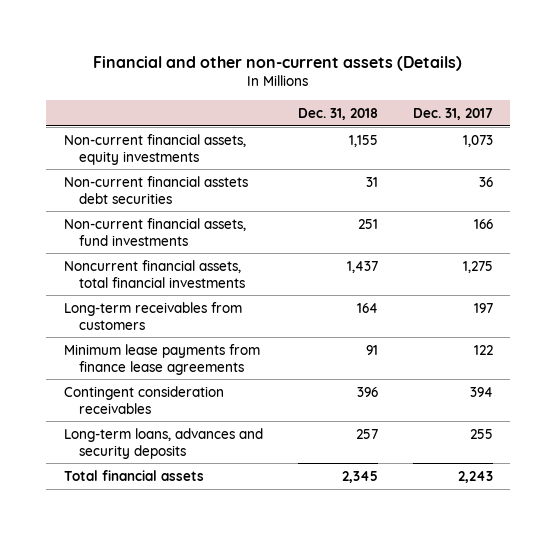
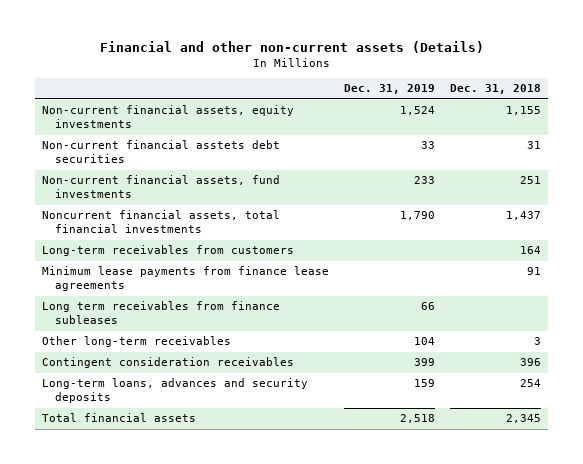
[412,107,493,120] Dec. 31, 2017 -> none
none -> [344,84,436,95] Dec. 31, 2019
none -> [42,301,281,325] Long term receivables from finance subleases
none -> [42,336,232,348] Other long-term receivables
[355,428,378,439] 257 -> [519,379,541,388] 254

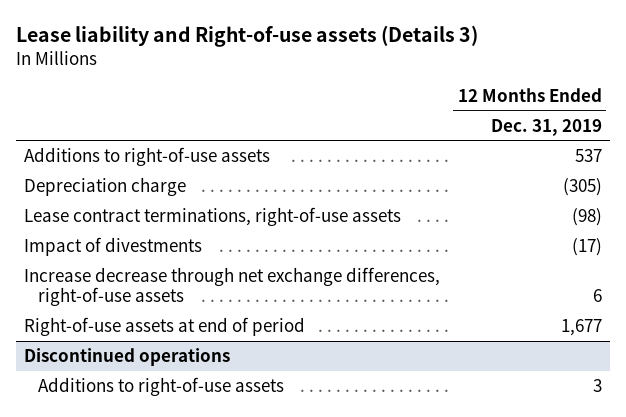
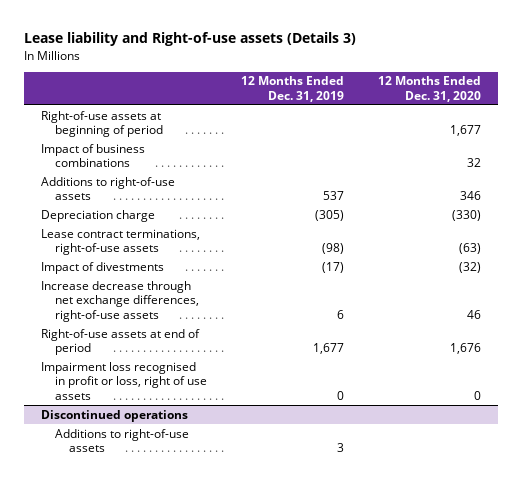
none -> [377,76,481,102] 12 Months Ended Dec. 31, 2020
none -> [41,110,163,138] Right-of-use assets at beginning of period
none -> [41,143,146,168] Impact of business combinations
none -> [41,361,207,400] Impairment loss recognised in profit or loss, right of use assets

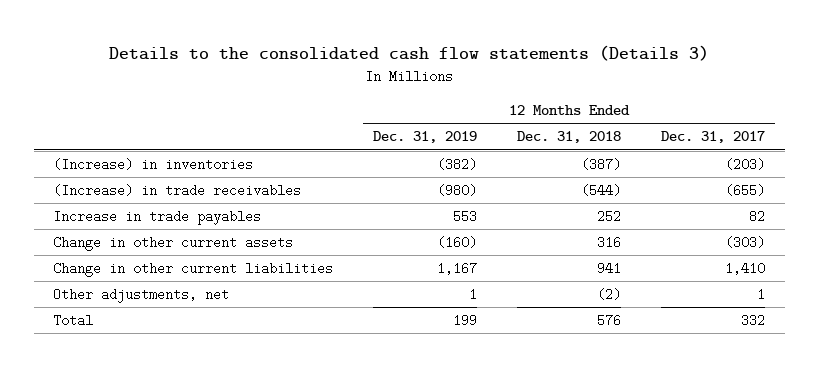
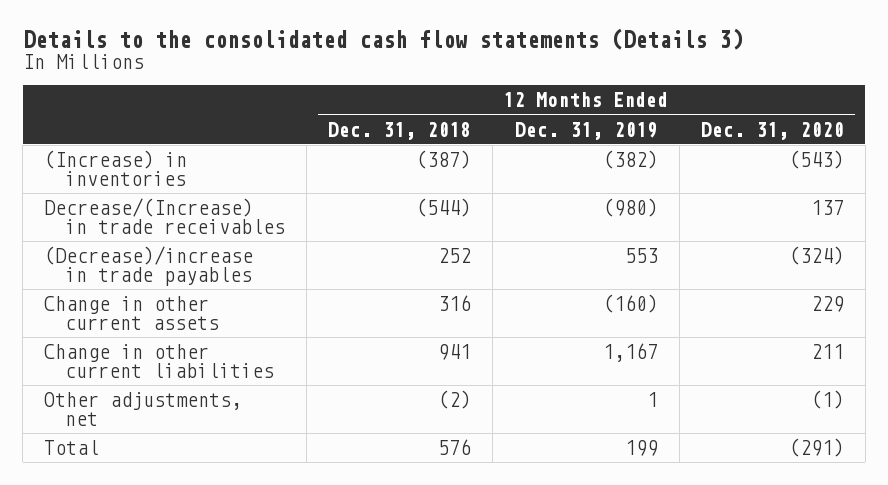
[660,131,765,144] Dec. 31, 2017 -> none
none -> [700,121,844,140] Dec. 31, 2020
[53,184,302,198] (Increase) in trade receivables -> [44,198,286,234] Decrease/(Increase) in trade receivables
[53,210,262,226] Increase in trade payables -> [44,246,254,286] (Decrease)/increase in trade payables

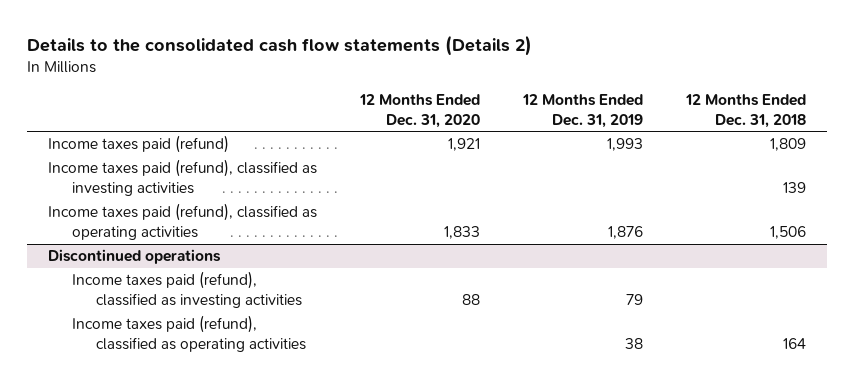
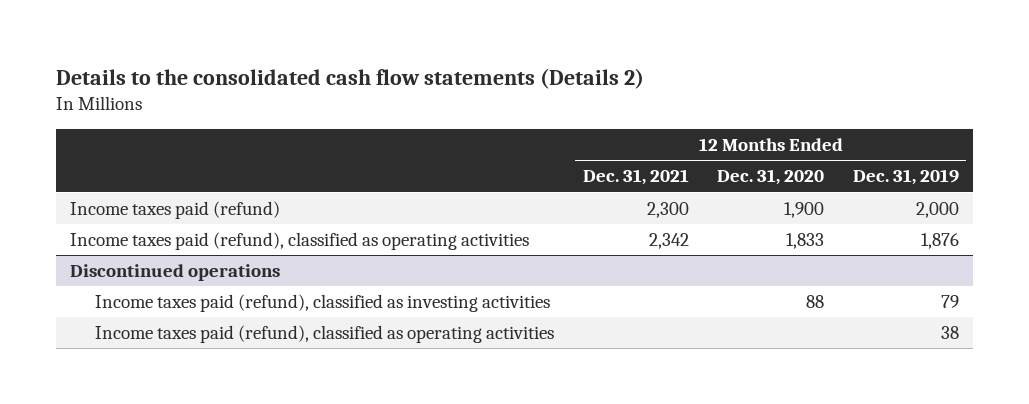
[684,94,806,128] 12 Months Ended Dec. 31, 2018 -> none
none -> [582,169,689,186] Dec. 31, 2021
[47,159,317,197] Income taxes paid (refund), classified as investing activities -> none
[447,138,480,152] 1,921 -> [784,201,825,218] 1,900
[606,138,643,152] 1,993 -> [915,201,959,218] 2,000

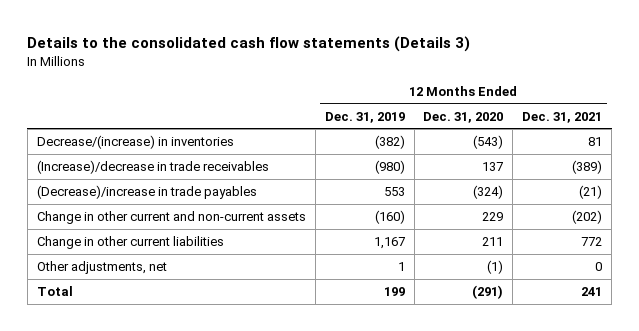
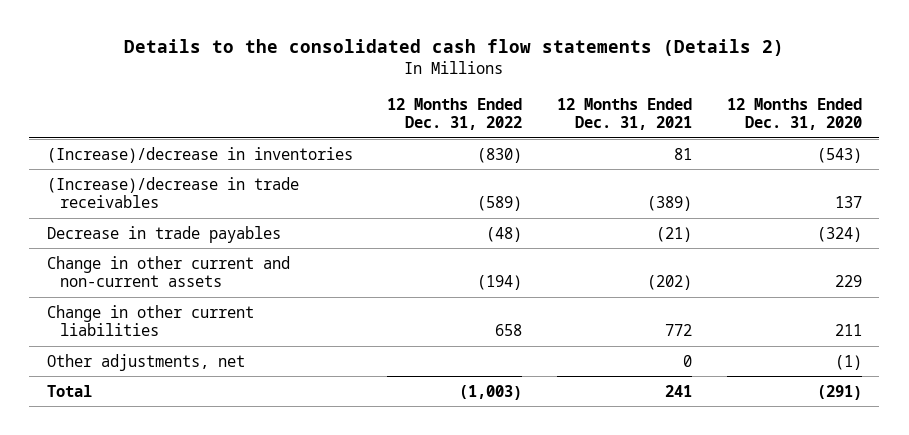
[27,36,471,53] Details to the consolidated cash flow statements (Details 3) -> [124,39,785,57] Details to the consolidated cash flow statements (Details 2)
[324,111,405,123] Dec. 31, 2019 -> none
none -> [387,97,523,131] 12 Months Ended Dec. 31, 2022
[36,135,234,150] Decrease/(increase) in inventories -> [46,146,353,163] (Increase)/decrease in inventories
[36,185,257,200] (Decrease)/increase in trade payables -> [46,225,281,243] Decrease in trade payables

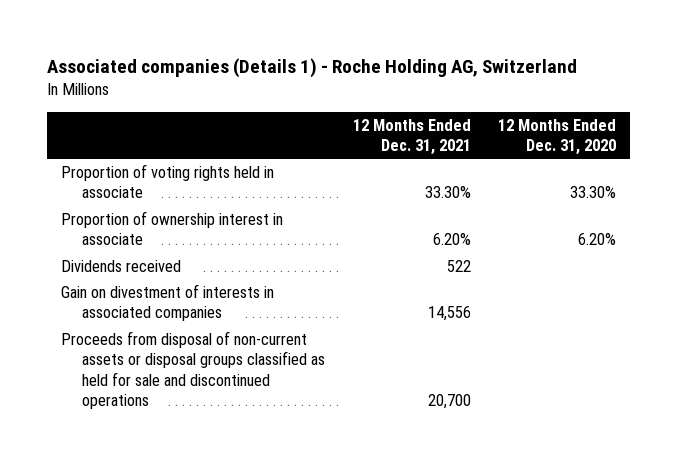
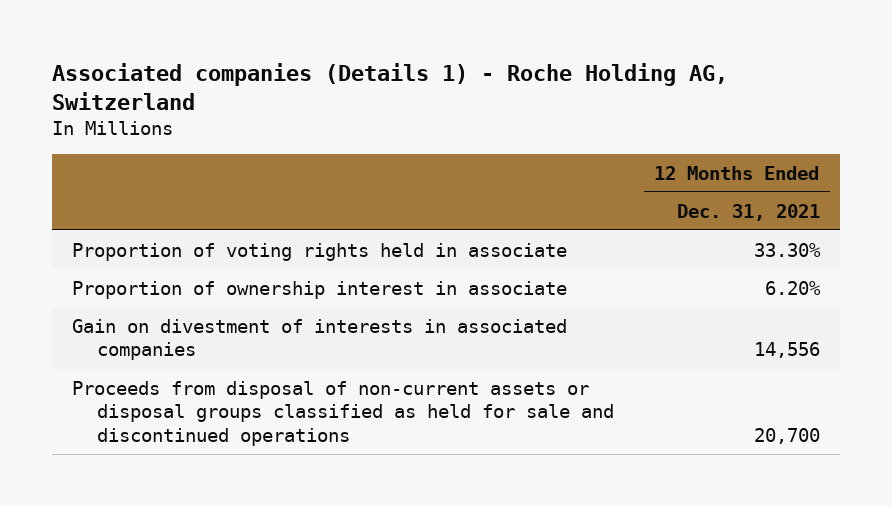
[497,118,616,156] 12 Months Ended Dec. 31, 2020 -> none
[60,259,181,272] Dividends received -> none

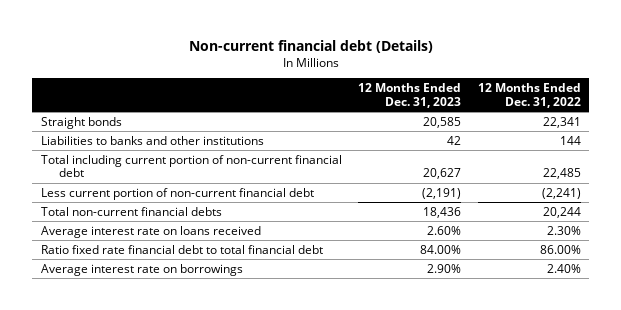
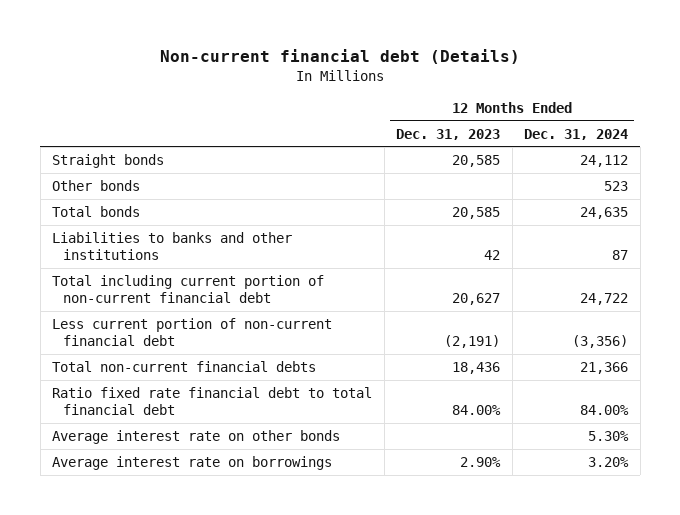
[477,83,581,108] 12 Months Ended Dec. 31, 2022 -> none
none -> [524,128,629,140] Dec. 31, 2024
none -> [52,179,141,191] Other bonds
none -> [52,205,141,217] Total bonds
[40,225,261,238] Average interest rate on loans received -> none
none -> [52,429,341,444] Average interest rate on other bonds

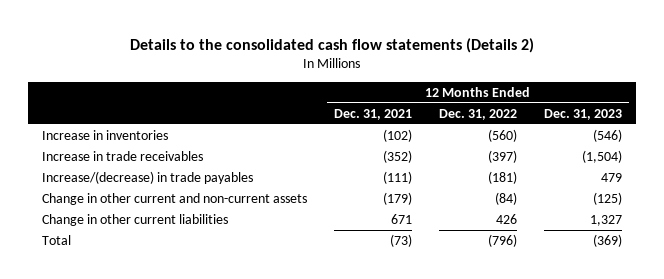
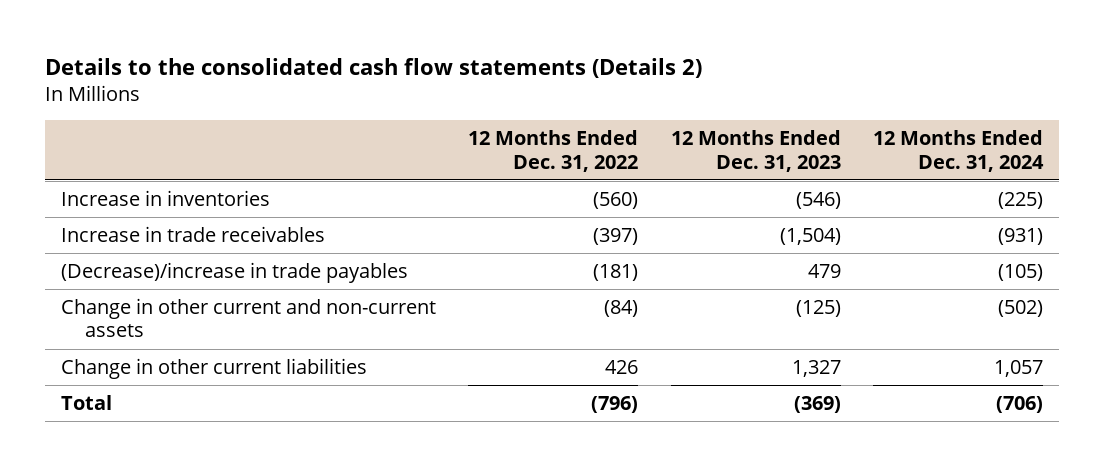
[333,108,412,120] Dec. 31, 2021 -> none
none -> [873,130,1045,172] 12 Months Ended Dec. 31, 2024
[41,170,253,184] Increase/(decrease) in trade payables -> [60,262,408,284] (Decrease)/increase in trade payables

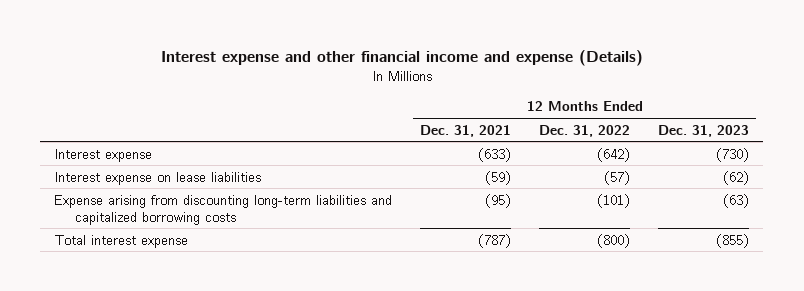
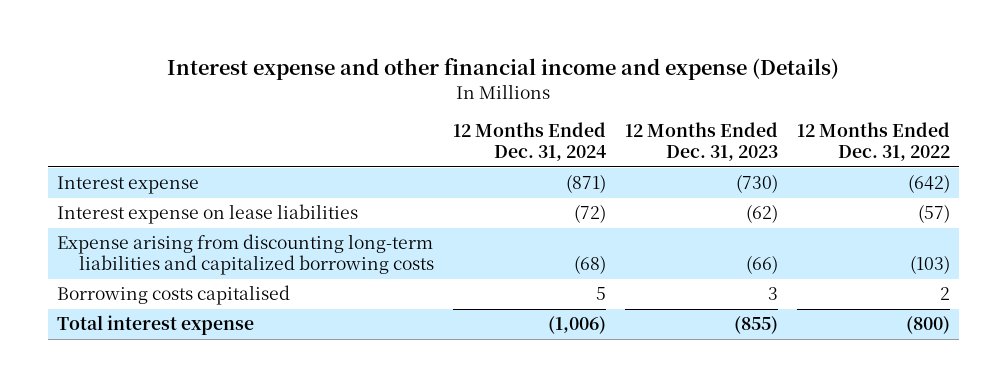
[420,124,512,137] Dec. 31, 2021 -> none
none -> [453,122,607,162] 12 Months Ended Dec. 31, 2024
[597,193,631,208] (101) -> [909,255,950,275] (103)
[723,193,750,208] (63) -> [745,255,778,275] (66)
none -> [57,285,291,306] Borrowing costs capitalised

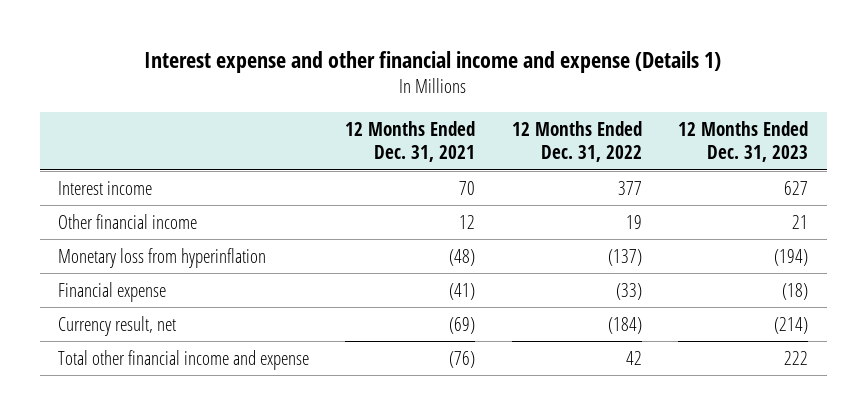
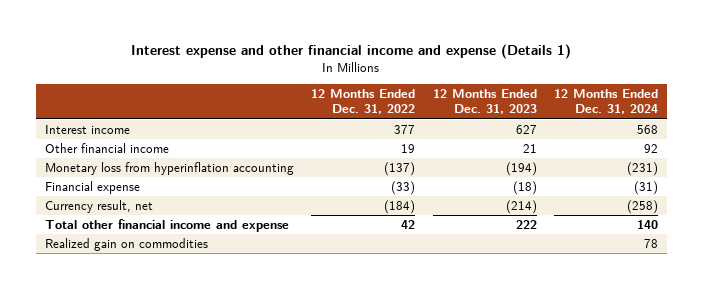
[345,120,476,163] 12 Months Ended Dec. 31, 2021 -> none
none -> [554,89,659,115] 12 Months Ended Dec. 31, 2024
[57,247,266,268] Monetary loss from hyperinflation -> [44,162,294,176] Monetary loss from hyperinflation accounting
none -> [44,238,208,252] Realized gain on commodities

